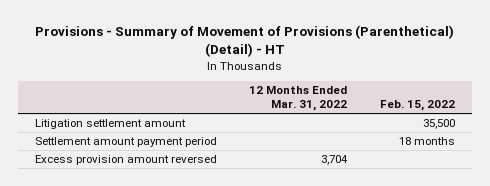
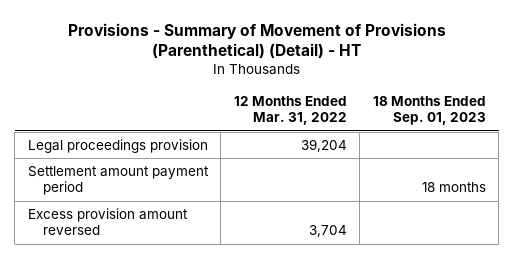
[380,100,456,112] Feb. 15, 2022 -> none
none -> [372,95,486,126] 18 Months Ended Sep. 01, 2023
[34,119,186,130] Litigation settlement amount -> none
none -> [27,139,208,154] Legal proceedings provision

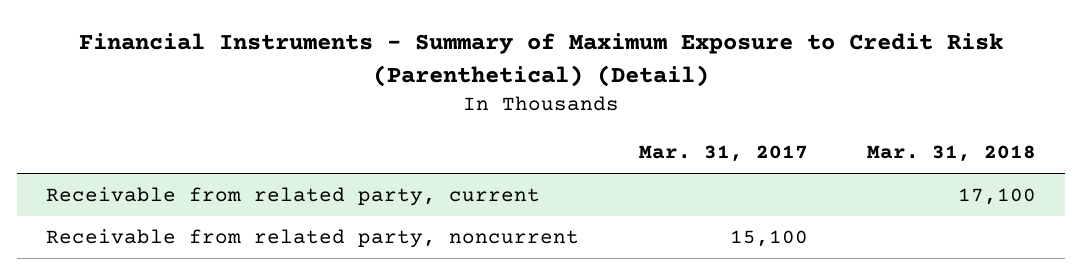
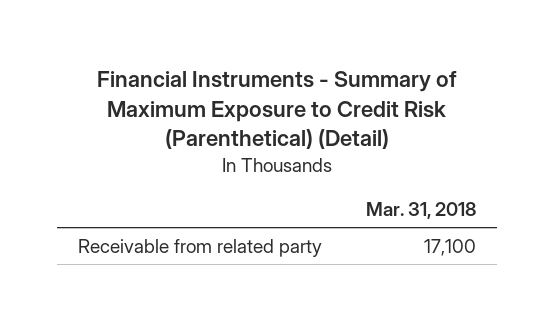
[638,145,808,163] Mar. 31, 2017 -> none
[46,229,580,249] Receivable from related party, noncurrent -> none
[46,187,541,207] Receivable from related party, current -> [78,238,323,257] Receivable from related party

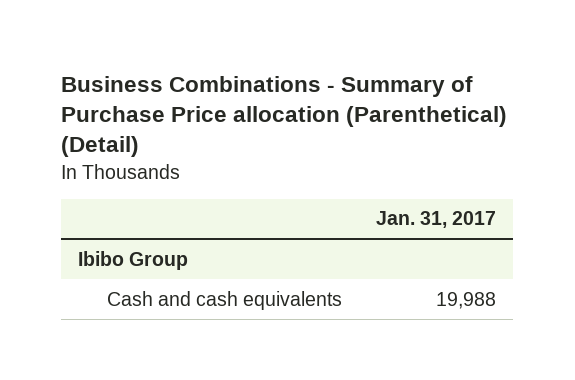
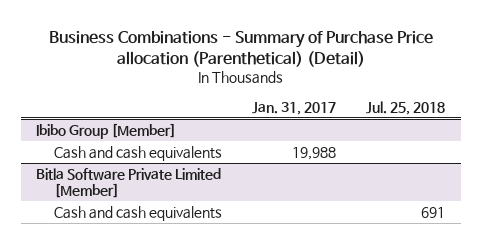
none -> [366,100,446,115] Jul. 25, 2018
[78,250,189,270] Ibibo Group -> [36,123,177,140] Ibibo Group [Member]
none -> [36,168,222,199] Bitla Software Private Limited [Member]
none -> [53,206,222,222] Cash and cash equivalents

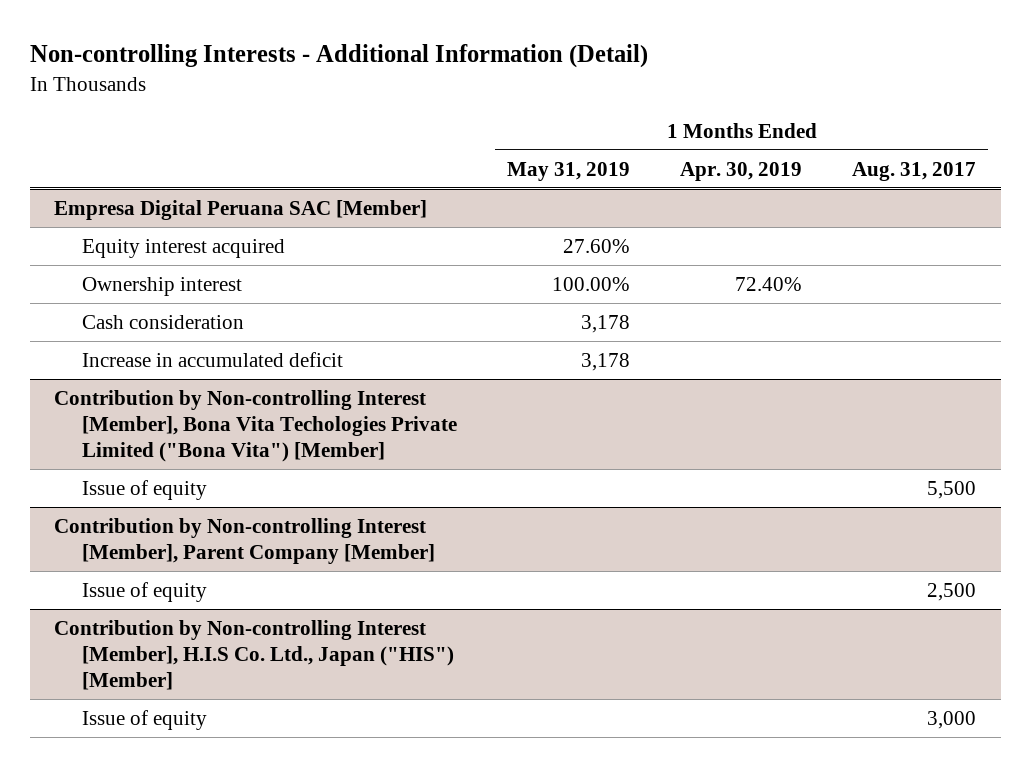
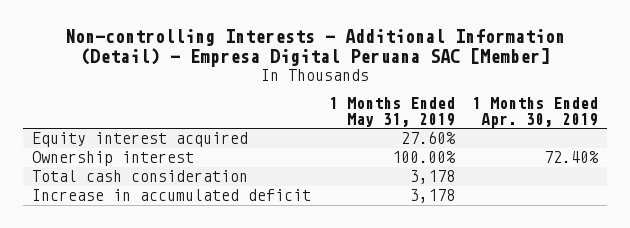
[29,44,648,69] Non-controlling Interests - Additional Information (Detail) -> [65,29,566,68] Non-controlling Interests - Additional Information (Detail) - Empresa Digital Peruana SAC [Member]
[851,161,976,181] Aug. 31, 2017 -> none
[54,199,428,220] Empresa Digital Peruana SAC [Member] -> none
[82,314,245,329] Cash consideration -> [32,170,249,183] Total cash consideration
[54,389,458,463] Contribution by Non-controlling Interest [Member], Bona Vita Techologies Private Limited ("Bona Vita") [Member] -> none
[82,479,208,500] Issue of equity -> none
[54,517,436,564] Contribution by Non-controlling Interest [Member], Parent Company [Member] -> none
[82,581,208,602] Issue of equity -> none
[54,619,455,691] Contribution by Non-controlling Interest [Member], H.I.S Co. Ltd., Japan ("HIS") [Member] -> none
[82,709,208,730] Issue of equity -> none

